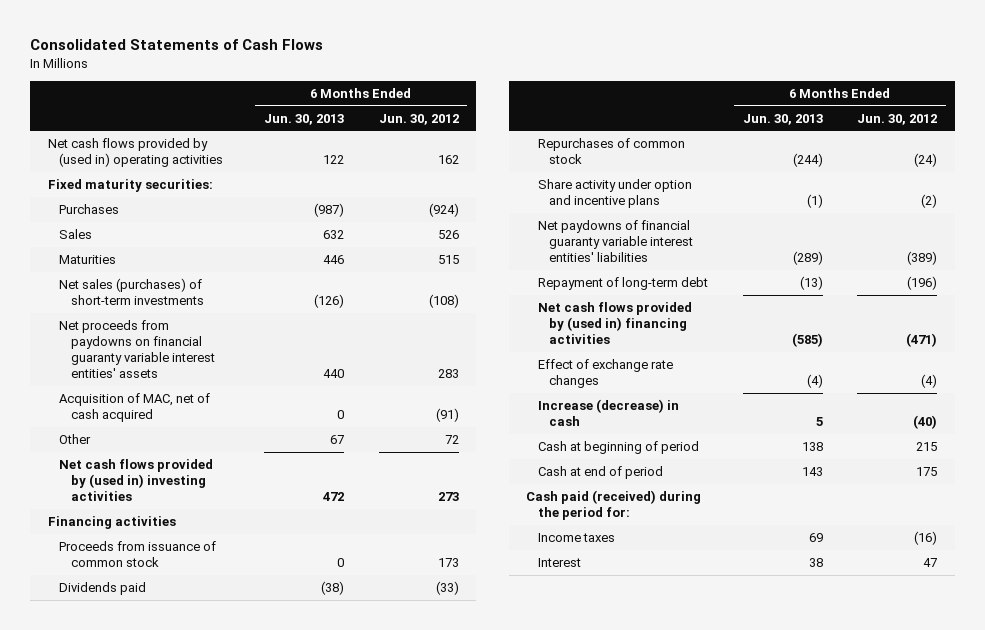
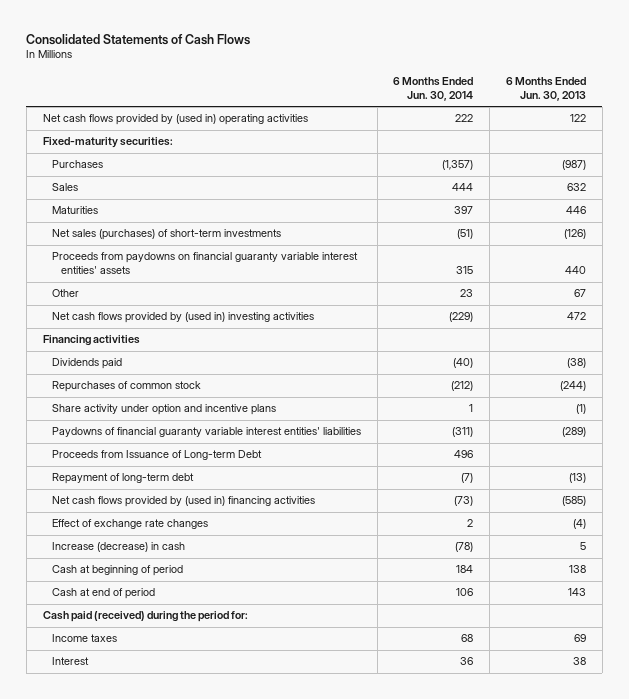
[378,113,459,125] Jun. 30, 2012 -> none
none -> [393,76,474,101] 6 Months Ended Jun. 30, 2014
[47,178,213,192] Fixed maturity securities: -> [42,137,173,149] Fixed-maturity securities:
[59,392,211,422] Acquisition of MAC, net of cash acquired -> none
[59,319,215,378] Net proceeds from paydowns on financial guaranty variable interest entities' assets -> [51,252,358,275] Proceeds from paydowns on financial guaranty variable interest entities' assets
[59,540,217,567] Proceeds from issuance of common stock -> none
[537,219,694,262] Net paydowns of financial guaranty variable interest entities' liabilities -> [51,427,361,438] Paydowns of financial guaranty variable interest entities' liabilities
none -> [51,450,262,461] Proceeds from Issuance of Long-term Debt

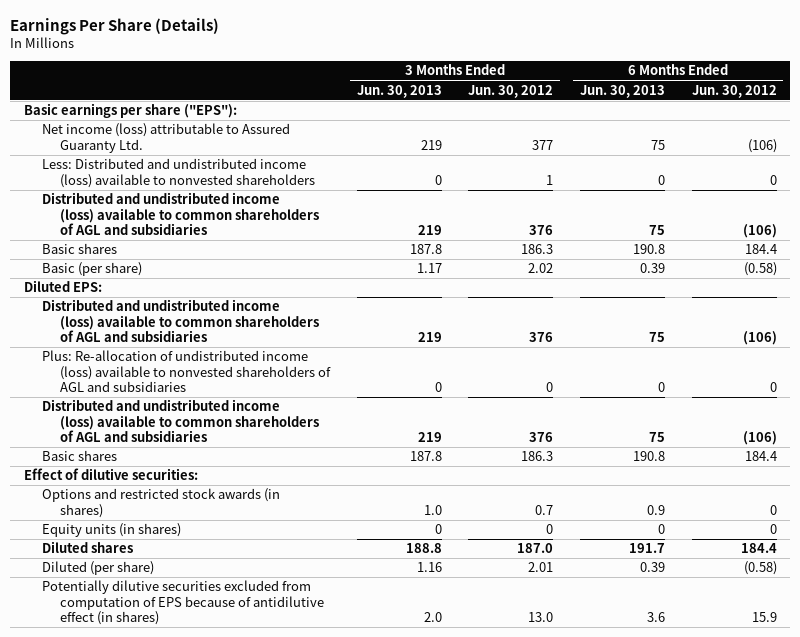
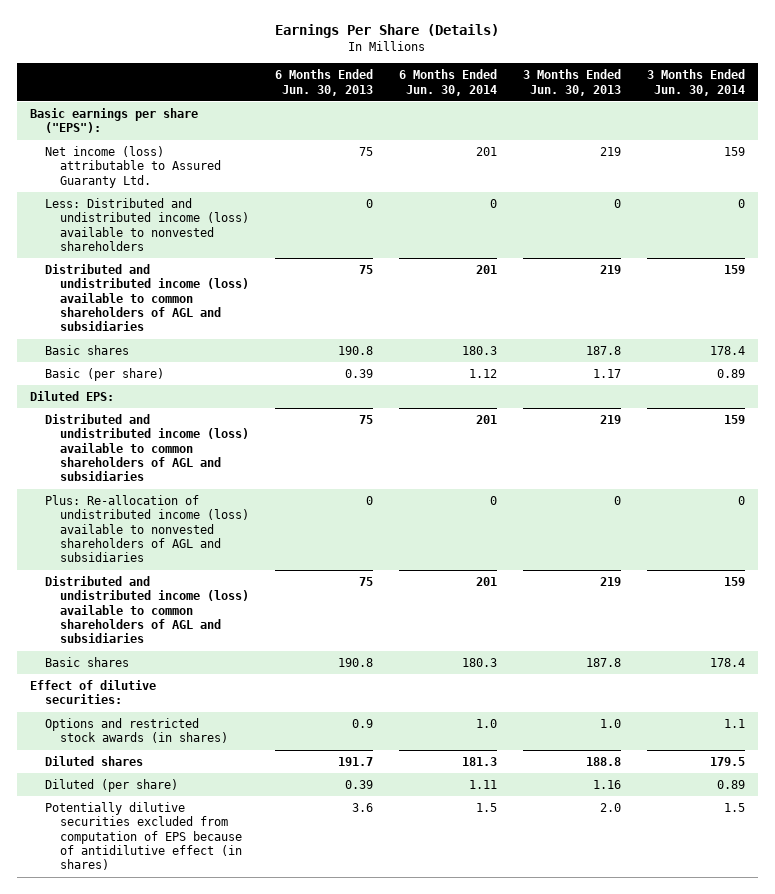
[468,84,554,98] Jun. 30, 2012 -> none
[691,84,777,98] Jun. 30, 2012 -> none
none -> [398,69,497,96] 6 Months Ended Jun. 30, 2014
none -> [646,69,745,96] 3 Months Ended Jun. 30, 2014
[41,523,181,538] Equity units (in shares) -> none

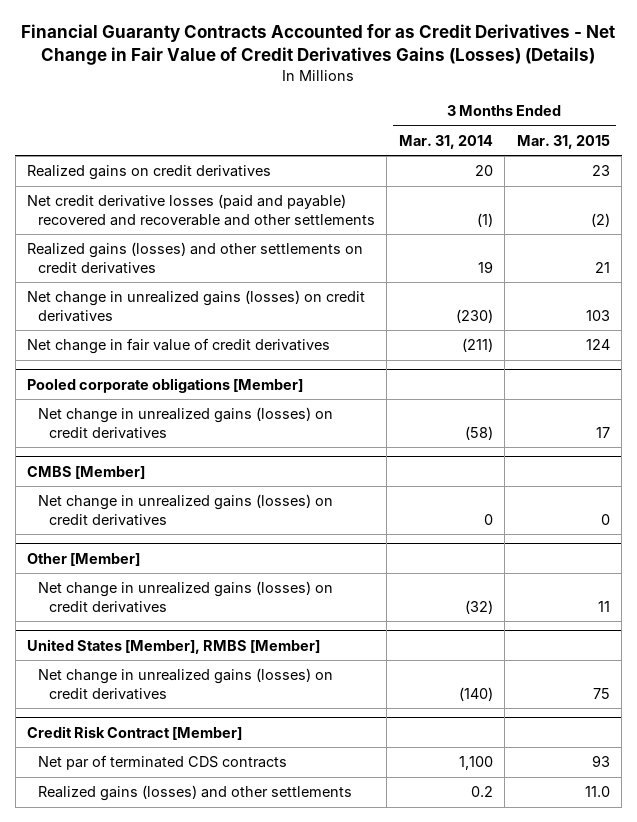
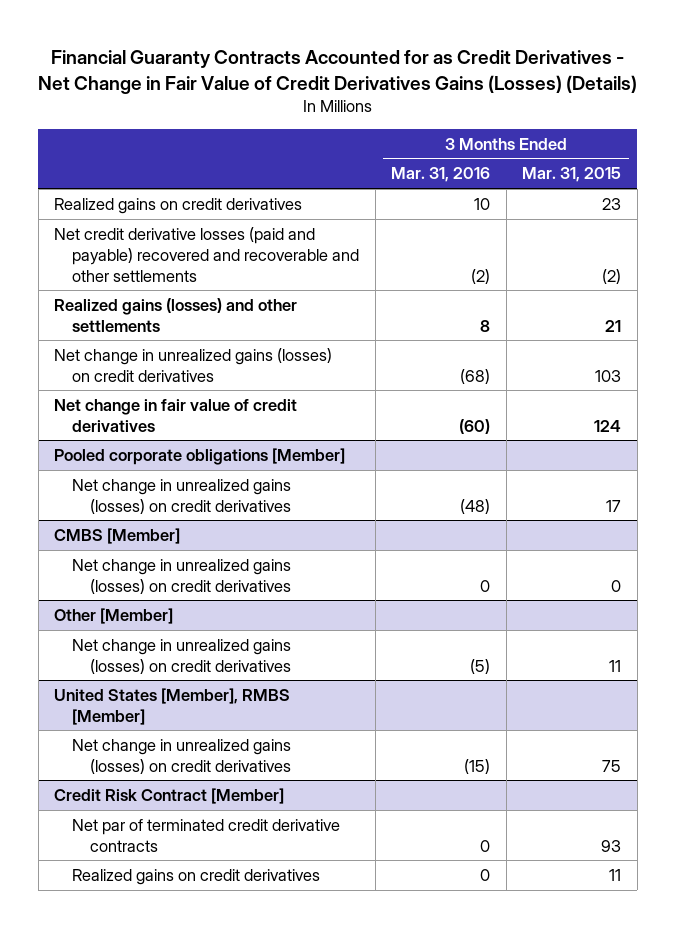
[398,134,493,149] Mar. 31, 2014 -> none
none -> [391,167,491,183] Mar. 31, 2016
[27,242,364,274] Realized gains (losses) and other settlements on credit derivatives -> [54,297,298,332] Realized gains (losses) and other settlements
[37,755,287,771] Net par of terminated CDS contracts -> [72,818,341,852] Net par of terminated credit derivative contracts
[37,785,352,802] Realized gains (losses) and other settlements -> [72,868,321,885] Realized gains on credit derivatives
[584,786,610,798] 11.0 -> [609,868,622,881] 11

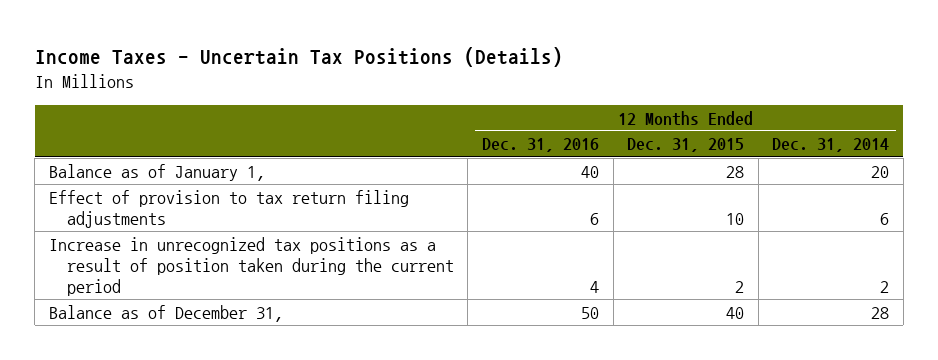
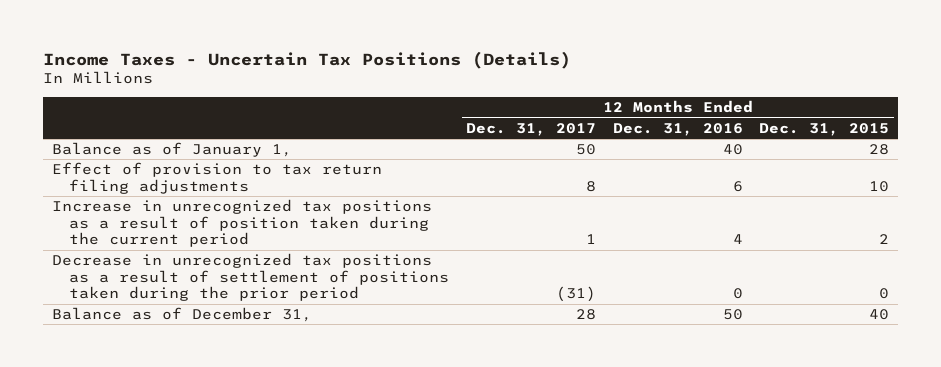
[772,138,890,153] Dec. 31, 2014 -> none
none -> [465,122,596,136] Dec. 31, 2017
none -> [51,253,449,302] Decrease in unrecognized tax positions as a result of settlement of positions taken during the prior period

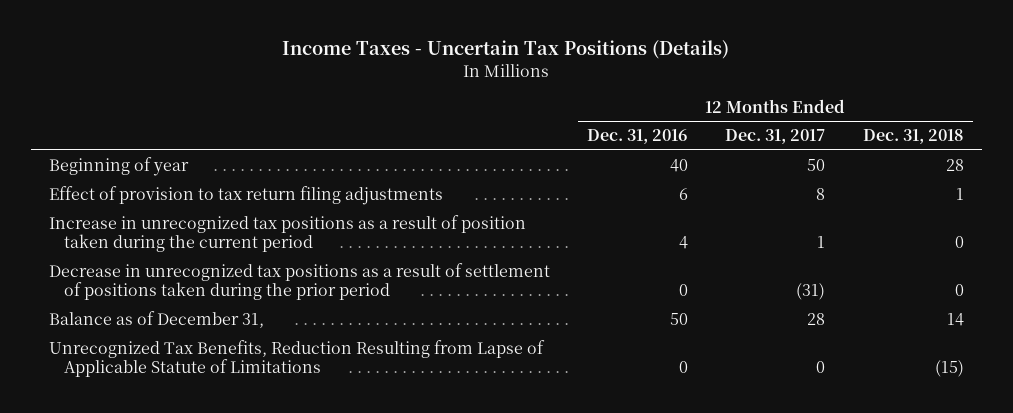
[759,122,890,136] Dec. 31, 2015 -> none
none -> [862,129,964,145] Dec. 31, 2018
[51,142,292,158] Balance as of January 1, -> [49,157,190,177] Beginning of year
none -> [49,340,546,378] Unrecognized Tax Benefits, Reduction Resulting from Lapse of Applicable Statute of Limitations

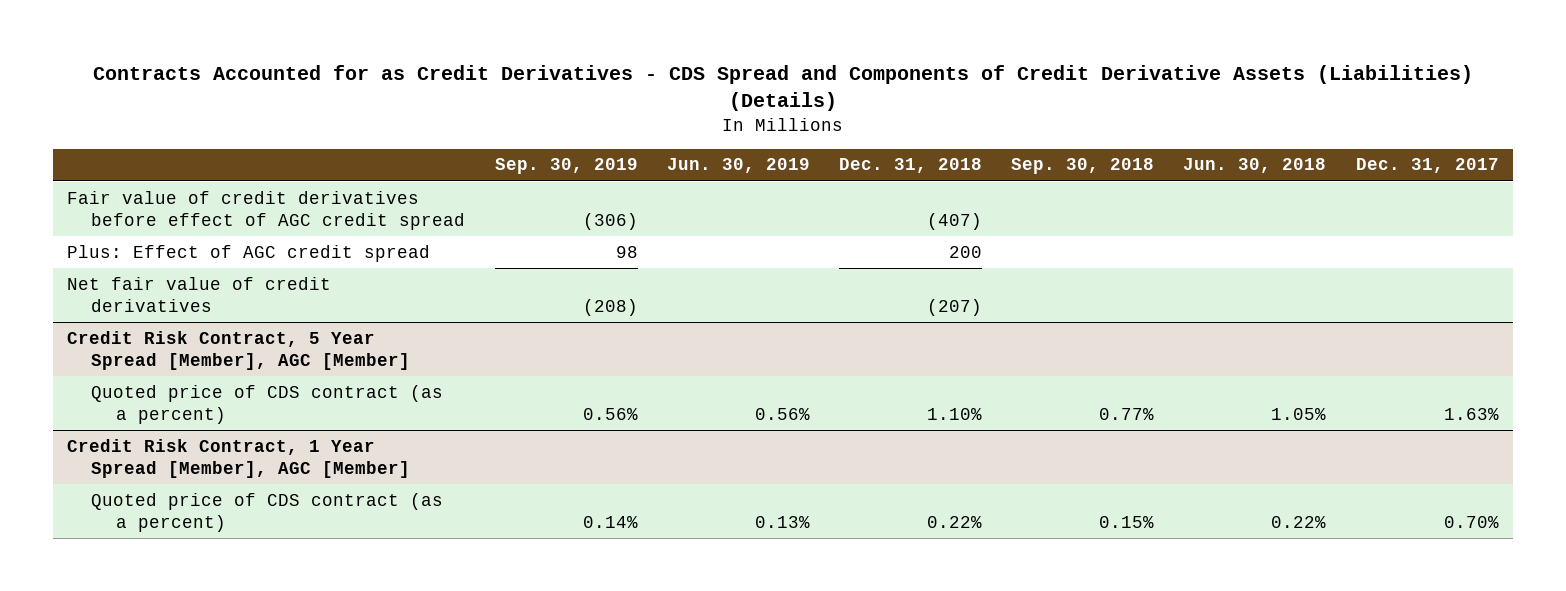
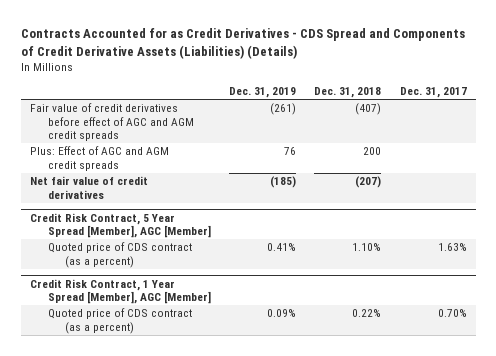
[494,158,638,175] Sep. 30, 2019 -> none
[666,158,810,174] Jun. 30, 2019 -> none
[1011,158,1155,175] Sep. 30, 2018 -> none
[1183,158,1327,174] Jun. 30, 2018 -> none
none -> [228,87,296,99] Dec. 31, 2019
[67,190,466,230] Fair value of credit derivatives before effect of AGC credit spread -> [29,103,194,141] Fair value of credit derivatives before effect of AGC and AGM credit spreads
[67,244,431,262] Plus: Effect of AGC credit spread -> [29,146,169,171] Plus: Effect of AGC and AGM credit spreads

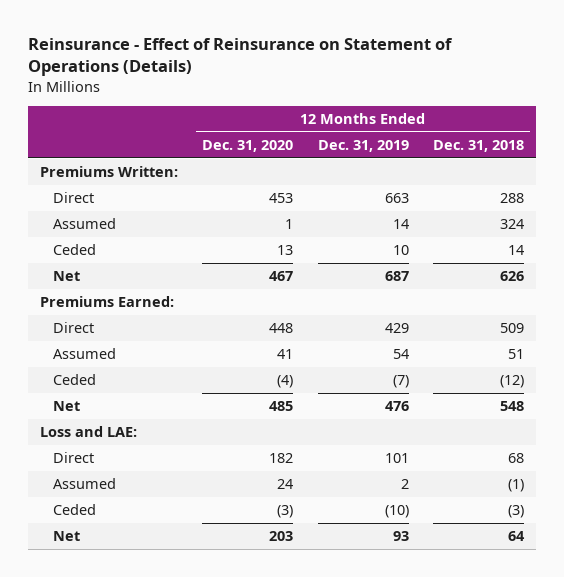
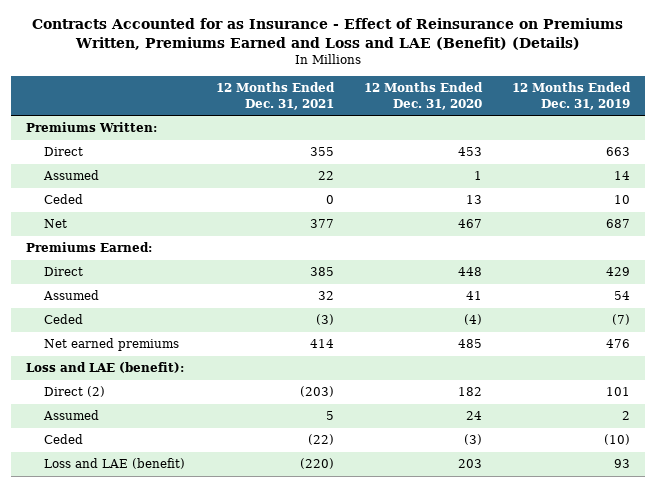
[27,38,453,77] Reinsurance - Effect of Reinsurance on Statement of Operations (Details) -> [32,18,624,50] Contracts Accounted for as Insurance - Effect of Reinsurance on Premiums Written, Premiums Earned and Loss and LAE (Benefit) (Details)
[433,139,525,152] Dec. 31, 2018 -> none
none -> [215,82,335,110] 12 Months Ended Dec. 31, 2021
[52,401,80,412] Net -> [44,338,180,352] Net earned premiums
[40,426,138,438] Loss and LAE: -> [26,362,185,374] Loss and LAE (benefit):
[52,452,94,464] Direct -> [44,386,106,398] Direct (2)
[52,531,80,542] Net -> [44,458,186,470] Loss and LAE (benefit)

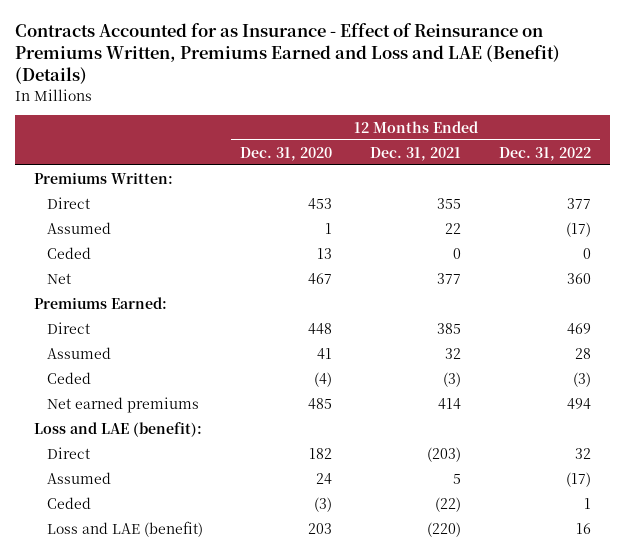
[512,82,632,110] 12 Months Ended Dec. 31, 2019 -> none
none -> [498,146,591,161] Dec. 31, 2022
[44,386,106,398] Direct (2) -> [46,446,90,459] Direct

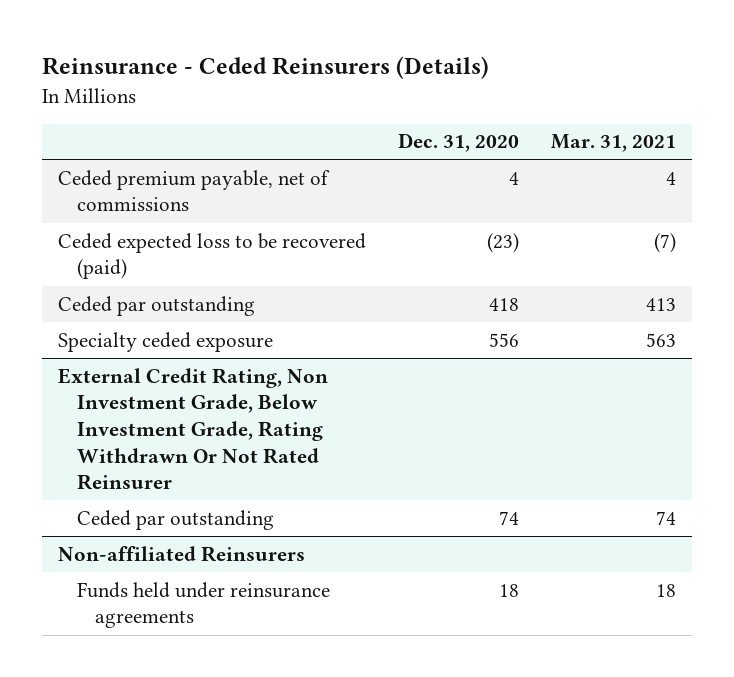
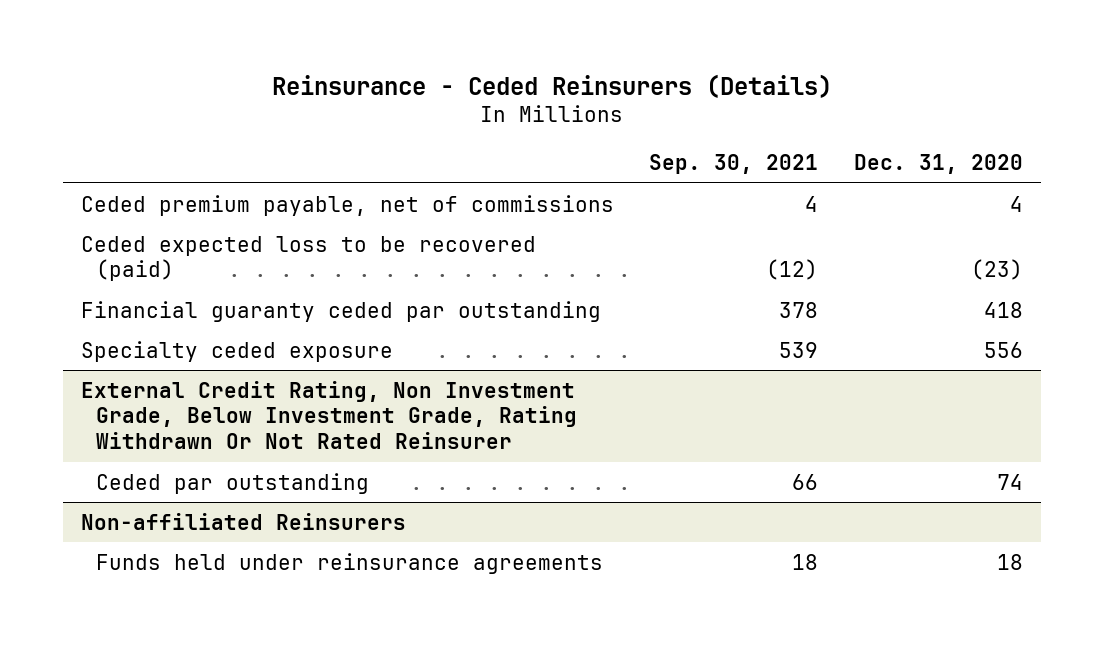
[551,134,677,153] Mar. 31, 2021 -> none
none -> [649,154,819,175] Sep. 30, 2021
[57,295,255,316] Ceded par outstanding -> [80,300,601,322] Financial guaranty ceded par outstanding

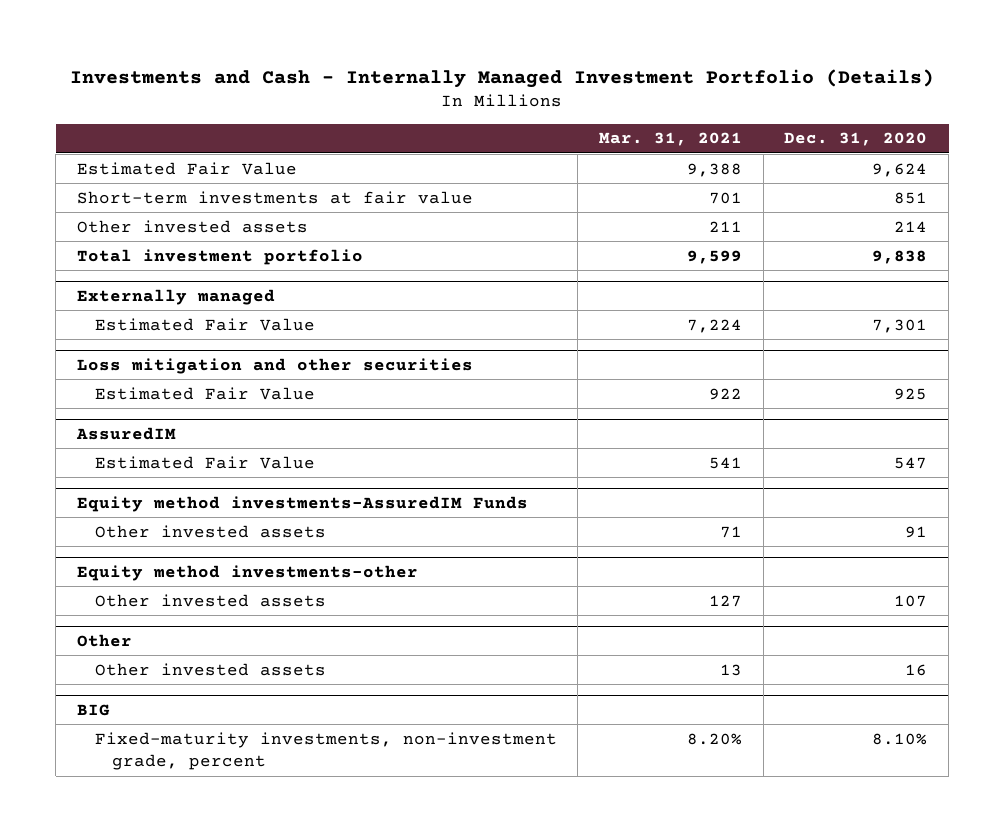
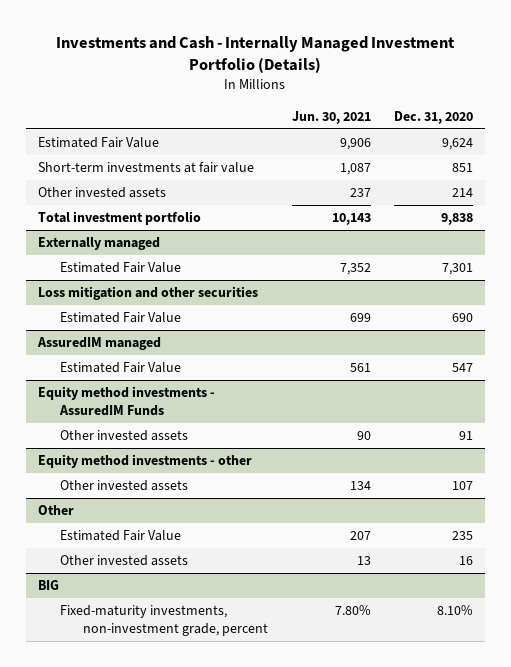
[599,132,743,147] Mar. 31, 2021 -> none
none -> [291,110,371,124] Jun. 30, 2021
[894,387,928,400] 925 -> [452,313,474,323] 690
[76,426,177,440] AssuredIM -> [36,337,161,351] AssuredIM managed
[77,495,529,512] Equity method investments-AssuredIM Funds -> [37,386,215,416] Equity method investments - AssuredIM Funds
[77,564,419,581] Equity method investments-other -> [37,454,252,469] Equity method investments - other
none -> [60,530,182,542] Estimated Fair Value

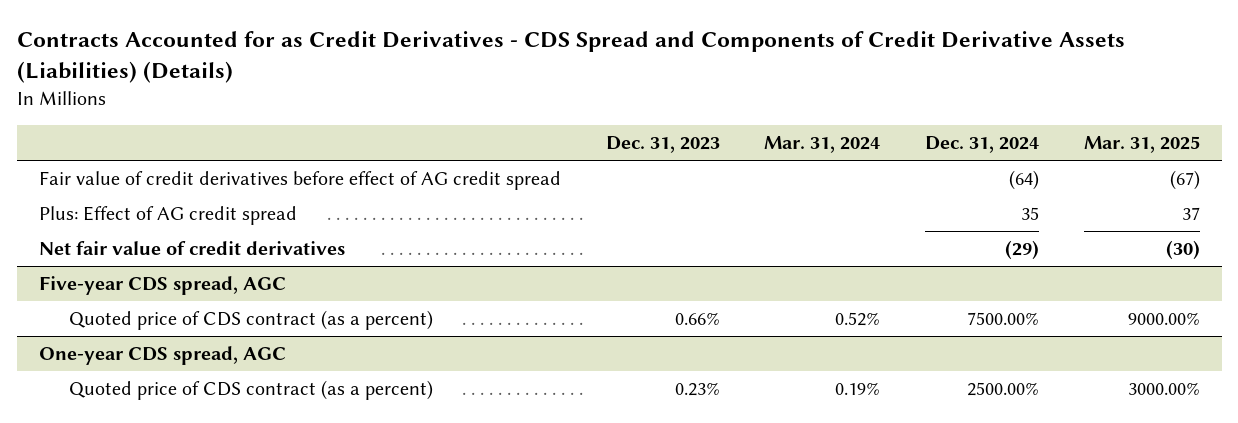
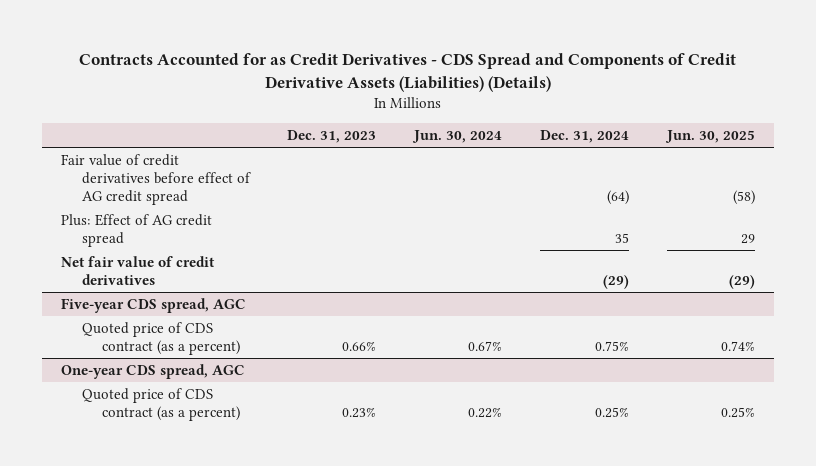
[764,136,881,154] Mar. 31, 2024 -> none
[1083,136,1200,154] Mar. 31, 2025 -> none
none -> [412,129,503,143] Jun. 30, 2024
none -> [665,129,756,143] Jun. 30, 2025
[966,311,1039,325] 7500.00% -> [595,340,630,351] 0.75%
[966,381,1039,396] 2500.00% -> [595,406,630,418] 0.25%

